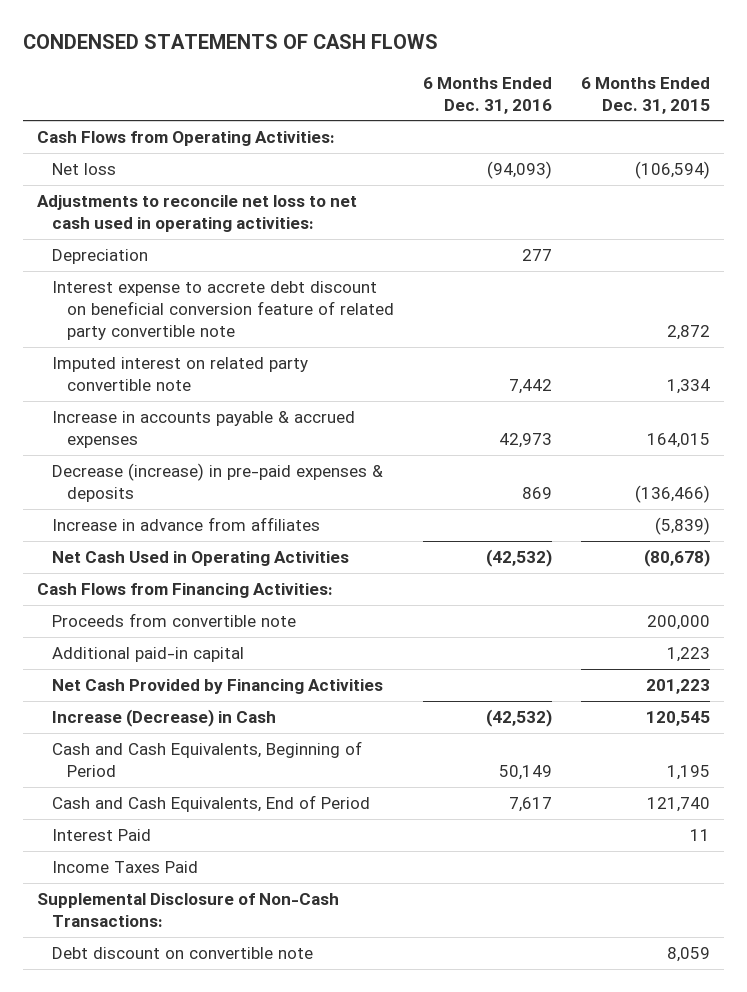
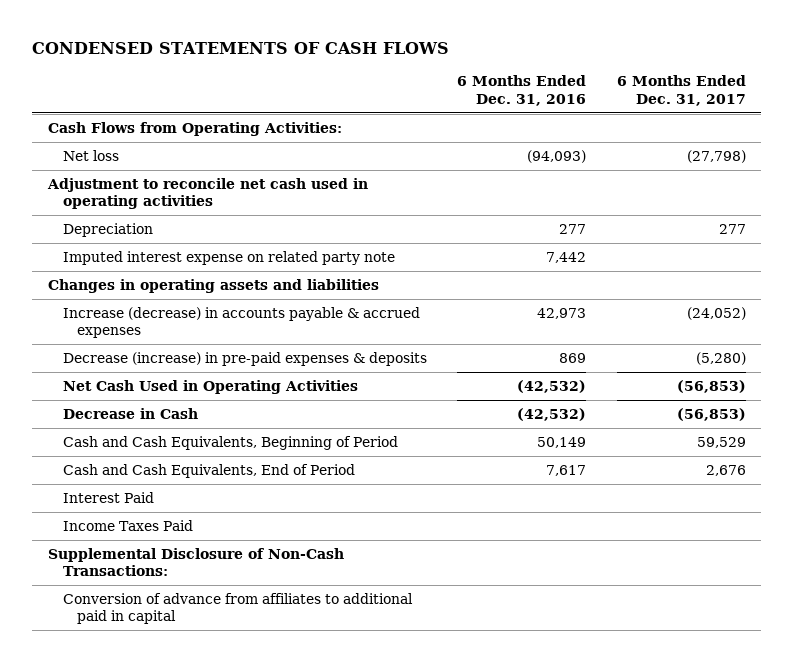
[580,76,710,114] 6 Months Ended Dec. 31, 2015 -> none
none -> [616,75,746,106] 6 Months Ended Dec. 31, 2017
[37,194,358,233] Adjustments to reconcile net loss to net cash used in operating activities: -> [46,177,368,210] Adjustment to reconcile net cash used in operating activities
[52,280,394,341] Interest expense to accrete debt discount on beneficial conversion feature of related party convertible note -> none
[52,356,309,392] Imputed interest on related party convertible note -> [62,250,395,265] Imputed interest expense on related party note
none -> [47,278,379,293] Changes in operating assets and liabilities
[52,410,356,449] Increase in accounts payable & accrued expenses -> [62,306,420,339] Increase (decrease) in accounts payable & accrued expenses
[52,516,321,531] Increase in advance from affiliates -> none
[37,582,334,598] Cash Flows from Financing Activities: -> none
[52,612,297,627] Proceeds from convertible note -> none
[52,646,245,662] Additional paid-in capital -> none
[52,678,384,694] Net Cash Provided by Financing Activities -> none
[52,708,277,727] Increase (Decrease) in Cash -> [62,407,198,419] Decrease in Cash
[52,946,314,959] Debt discount on convertible note -> none
none -> [62,592,413,625] Conversion of advance from affiliates to additional paid in capital

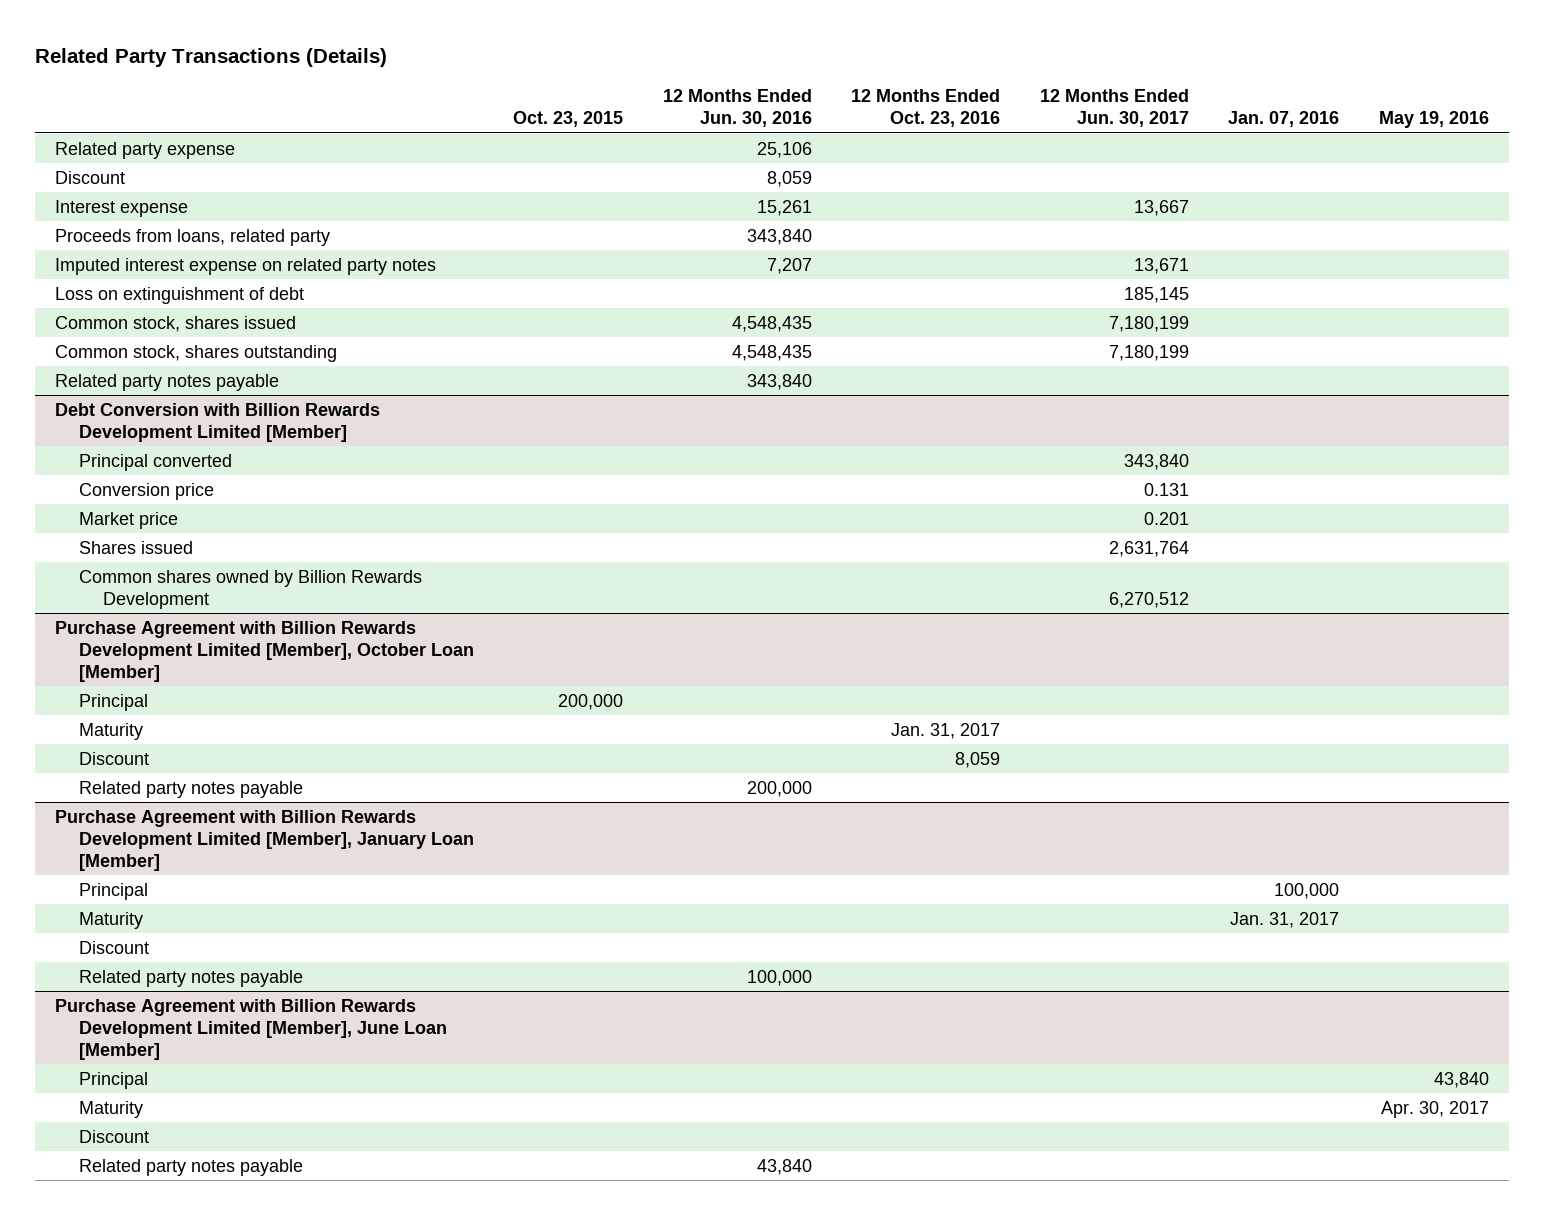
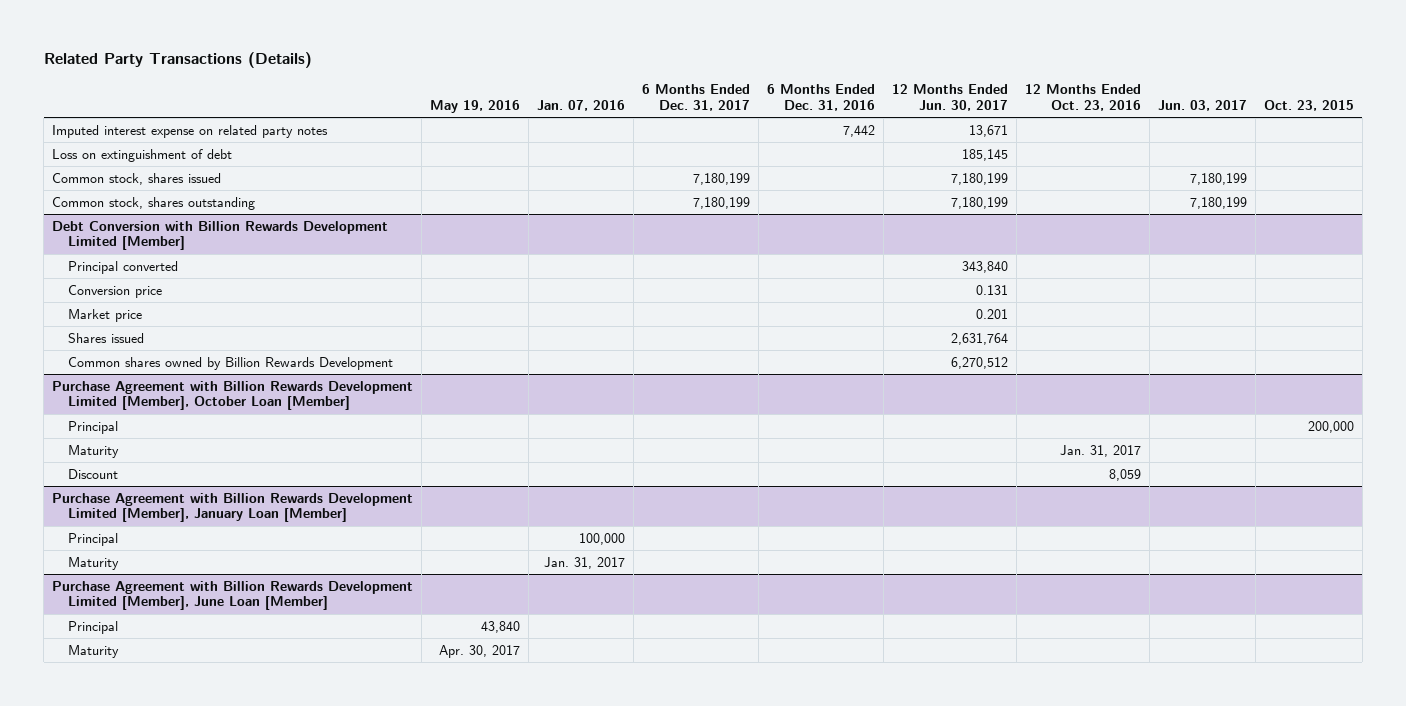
[662,89,812,128] 12 Months Ended Jun. 30, 2016 -> none
none -> [641,84,750,112] 6 Months Ended Dec. 31, 2017
none -> [766,84,875,112] 6 Months Ended Dec. 31, 2016
none -> [1157,100,1247,112] Jun. 03, 2017
[55,141,236,159] Related party expense -> none
[55,170,126,184] Discount -> none
[55,199,189,217] Interest expense -> none
[55,228,331,246] Proceeds from loans, related party -> none
[55,373,280,391] Related party notes payable -> none
[78,780,303,798] Related party notes payable -> none
[78,940,149,954] Discount -> none
[78,969,303,987] Related party notes payable -> none
[78,1129,149,1143] Discount -> none
[78,1158,303,1176] Related party notes payable -> none

